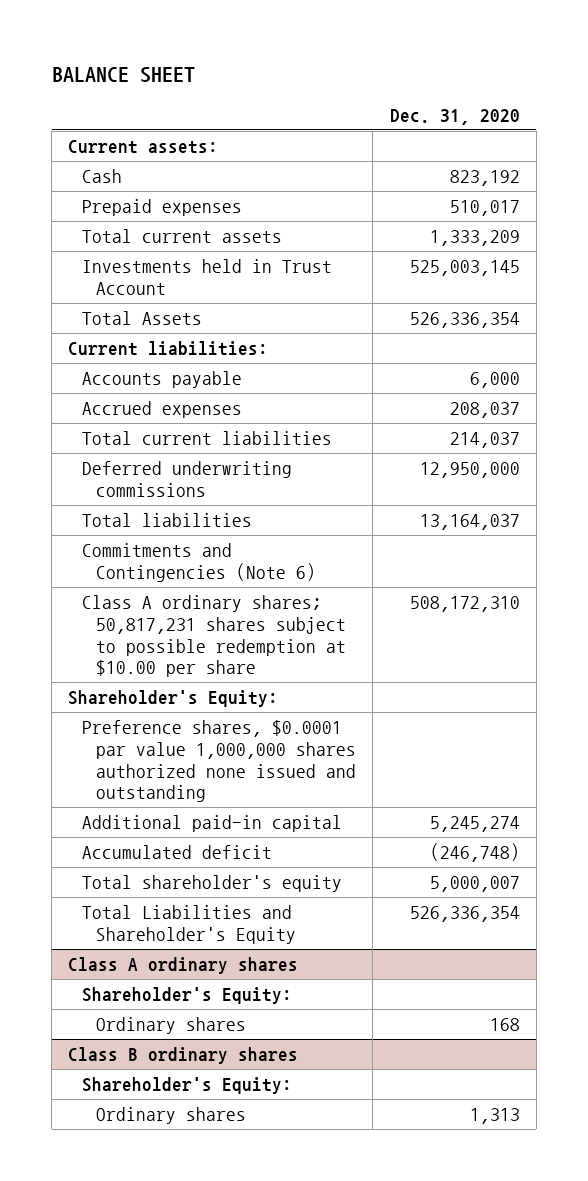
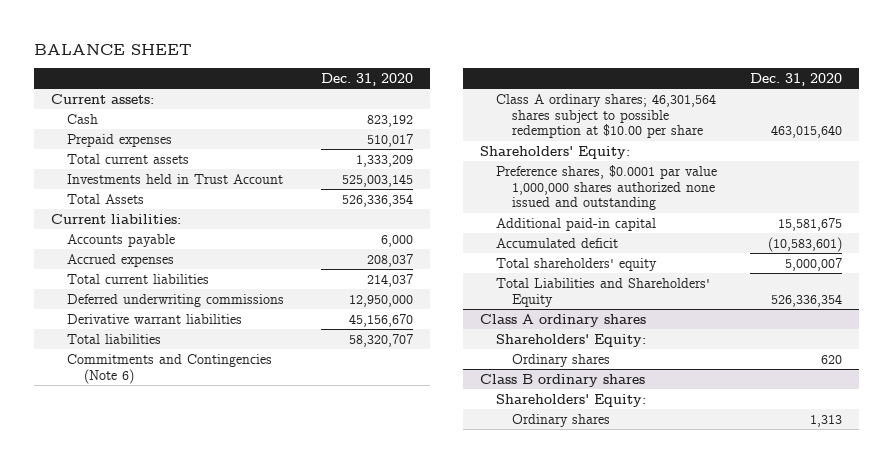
none -> [67,313,243,324] Derivative warrant liabilities
[419,513,520,530] 13,164,037 -> [349,333,414,347] 58,320,707
[82,594,347,678] Class A ordinary shares; 50,817,231 shares subject to possible redemption at $10.00 per share -> [496,93,717,139] Class A ordinary shares; 46,301,564 shares subject to possible redemption at $10.00 per share
[409,595,520,612] 508,172,310 -> [771,125,843,139] 463,015,640
[68,689,279,707] Shareholder's Equity: -> [479,145,630,159] Shareholders' Equity:
[429,815,520,832] 5,245,274 -> [778,217,843,231] 15,581,675
[429,842,520,862] (246,748) -> [768,236,843,252] (10,583,601)
[82,874,343,892] Total shareholder's equity -> [496,257,658,271] Total shareholders' equity
[82,904,297,944] Total Liabilities and Shareholder's Equity -> [496,277,711,307] Total Liabilities and Shareholders' Equity
[82,986,293,1004] Shareholder's Equity: -> [496,333,647,347] Shareholders' Equity:
[489,1017,520,1031] 168 -> [821,354,843,364] 620
[82,1076,293,1094] Shareholder's Equity: -> [496,393,647,407] Shareholders' Equity:

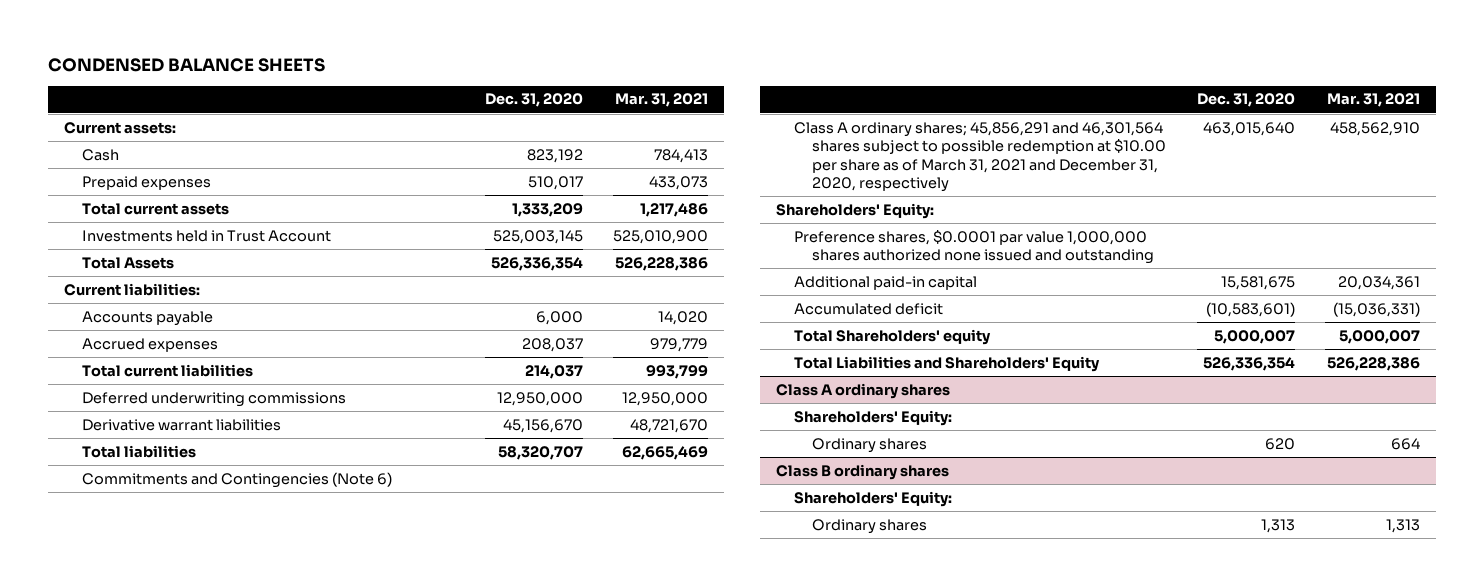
[34,43,193,55] BALANCE SHEET -> [48,58,326,73] CONDENSED BALANCE SHEETS
none -> [615,93,709,108] Mar. 31, 2021
[496,93,717,139] Class A ordinary shares; 46,301,564 shares subject to possible redemption at $10.00 per share -> [793,121,1167,193] Class A ordinary shares; 45,856,291 and 46,301,564 shares subject to possible redemption at $10.00 per share as of March 31, 2021 and December 31, 2020, respectively
[496,257,658,271] Total shareholders' equity -> [793,328,991,345] Total Shareholders' equity

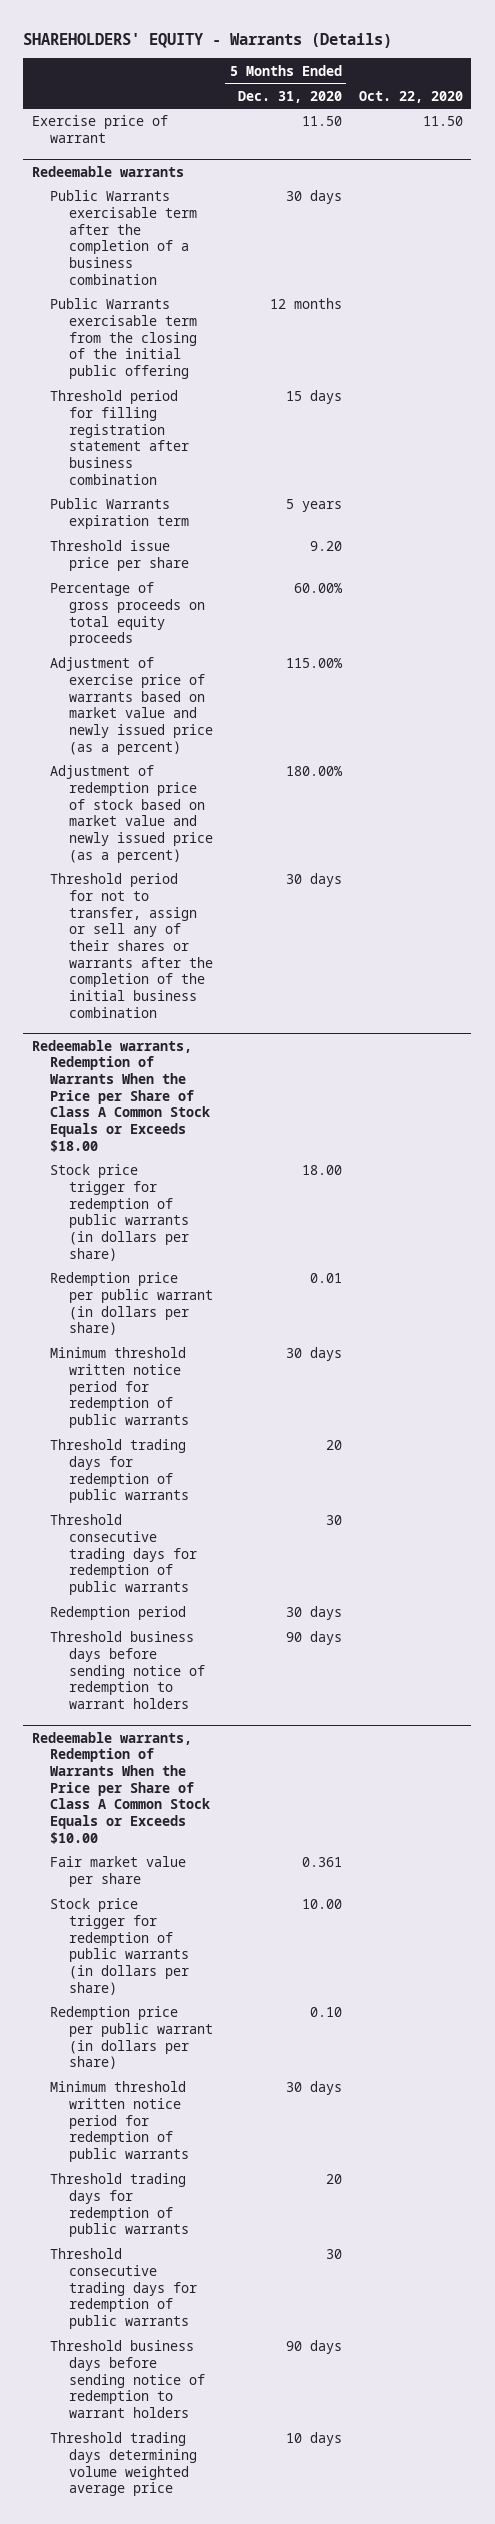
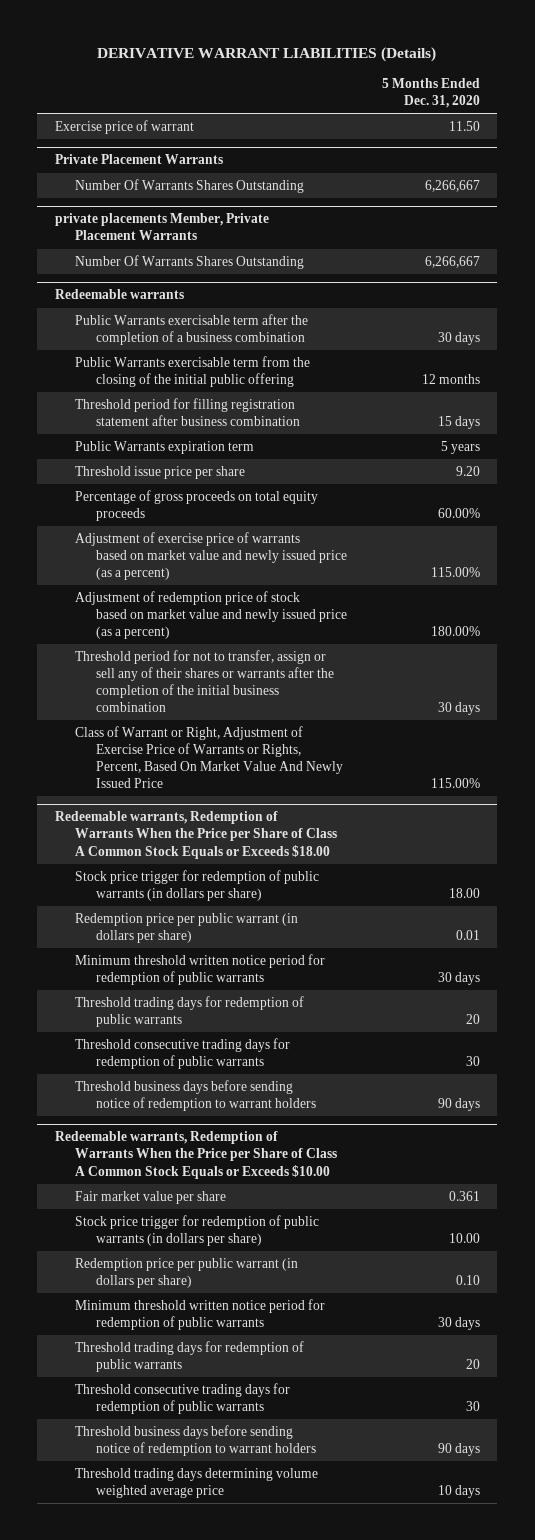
[23,32,393,48] SHAREHOLDERS' EQUITY - Warrants (Details) -> [97,46,437,62] DERIVATIVE WARRANT LIABILITIES (Details)
[358,90,463,103] Oct. 22, 2020 -> none
none -> [54,154,223,165] Private Placement Warrants
none -> [75,178,305,193] Number Of Warrants Shares Outstanding
none -> [54,213,269,241] private placements Member, Private Placement Warrants
none -> [75,254,305,269] Number Of Warrants Shares Outstanding
none -> [75,725,344,789] Class of Warrant or Right, Adjustment of Exercise Price of Warrants or Rights, Percent, Based On Market Value And Newly Issued Price
[50,1606,187,1621] Redemption period -> none

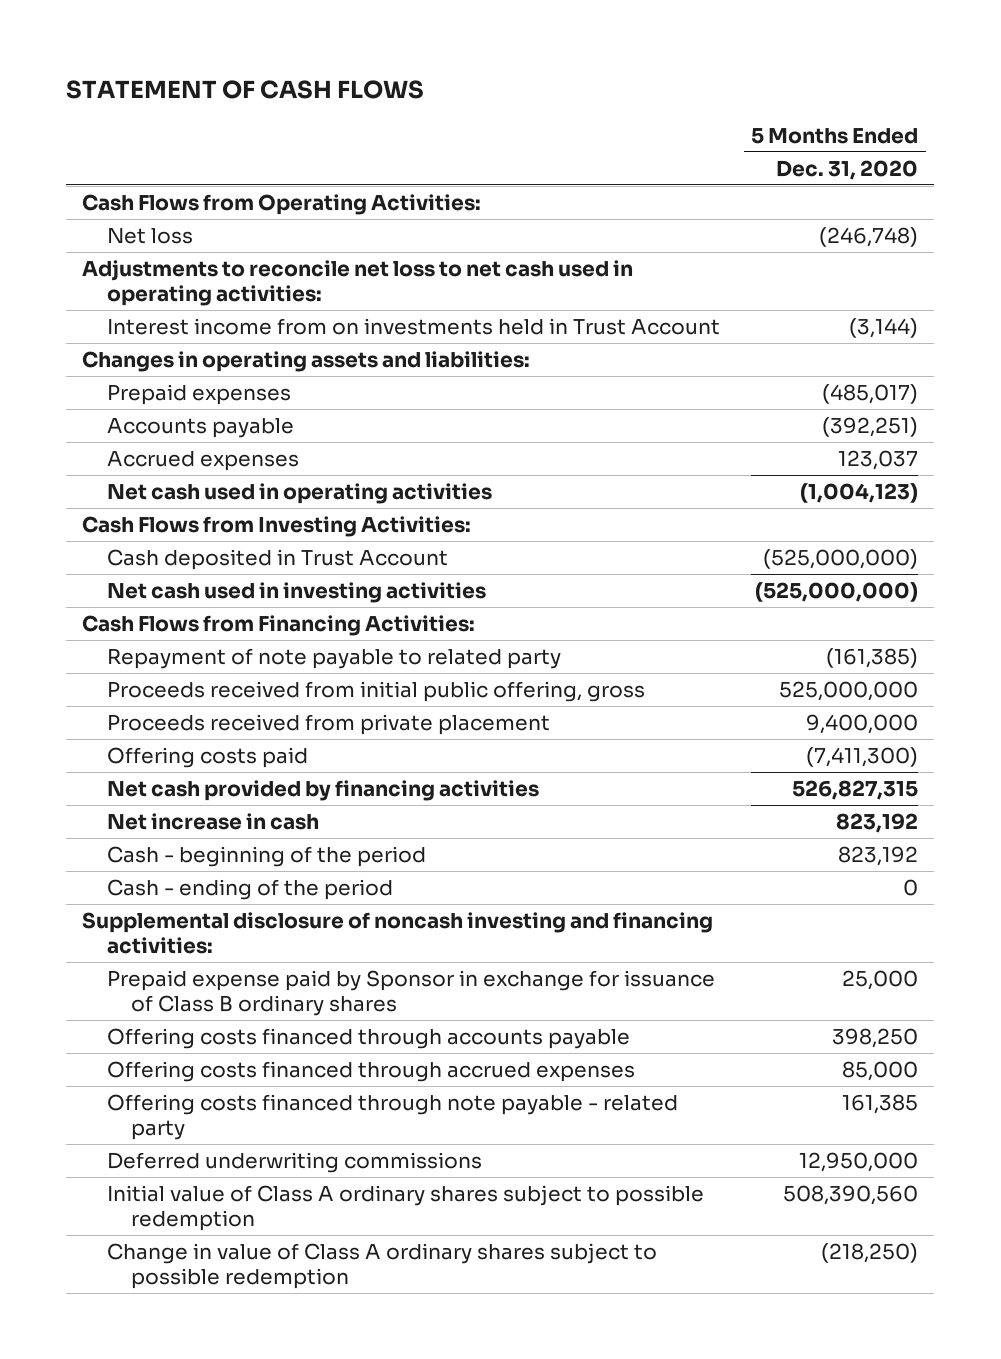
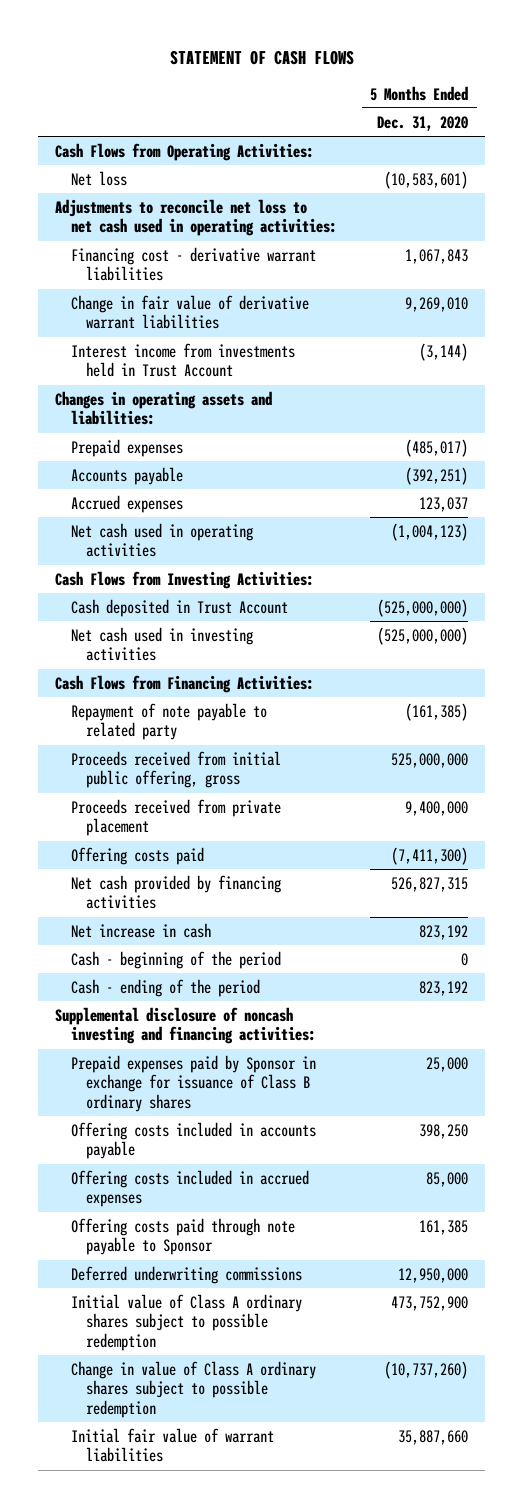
[819,226,919,247] (246,748) -> [384,170,469,189] (10,583,601)
none -> [70,246,316,282] Financing cost - derivative warrant liabilities
none -> [70,294,309,330] Change in fair value of derivative warrant liabilities
[106,317,720,335] Interest income from on investments held in Trust Account -> [70,342,295,378] Interest income from investments held in Trust Account
[838,845,919,866] 823,192 -> [461,952,469,966] 0
[903,878,919,896] 0 -> [419,980,469,996] 823,192
[106,969,715,1017] Prepaid expense paid by Sponsor in exchange for issuance of Class B ordinary shares -> [70,1054,316,1112] Prepaid expenses paid by Sponsor in exchange for issuance of Class B ordinary shares
[106,1027,630,1049] Offering costs financed through accounts payable -> [70,1121,316,1160] Offering costs included in accounts payable
[106,1060,635,1082] Offering costs financed through accrued expenses -> [70,1169,309,1208] Offering costs included in accrued expenses
[106,1093,678,1141] Offering costs financed through note payable - related party -> [70,1217,295,1256] Offering costs paid through note payable to Sponsor
[783,1184,919,1205] 508,390,560 -> [391,1295,469,1311] 473,752,900
[821,1242,919,1263] (218,250) -> [384,1360,469,1379] (10,737,260)
none -> [70,1427,274,1463] Initial fair value of warrant liabilities

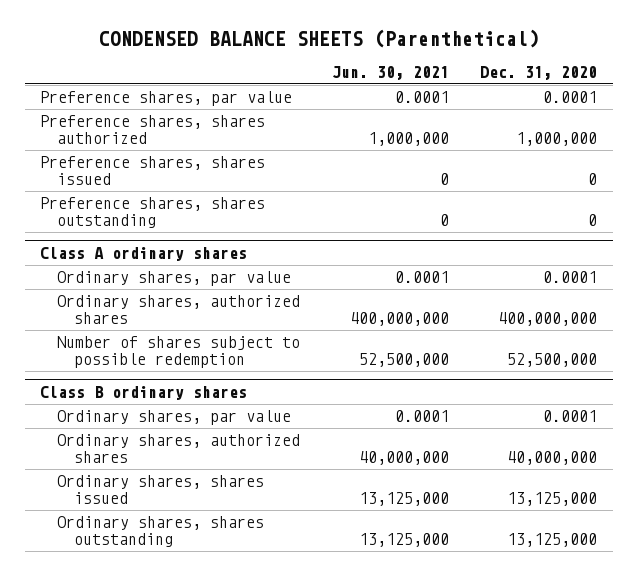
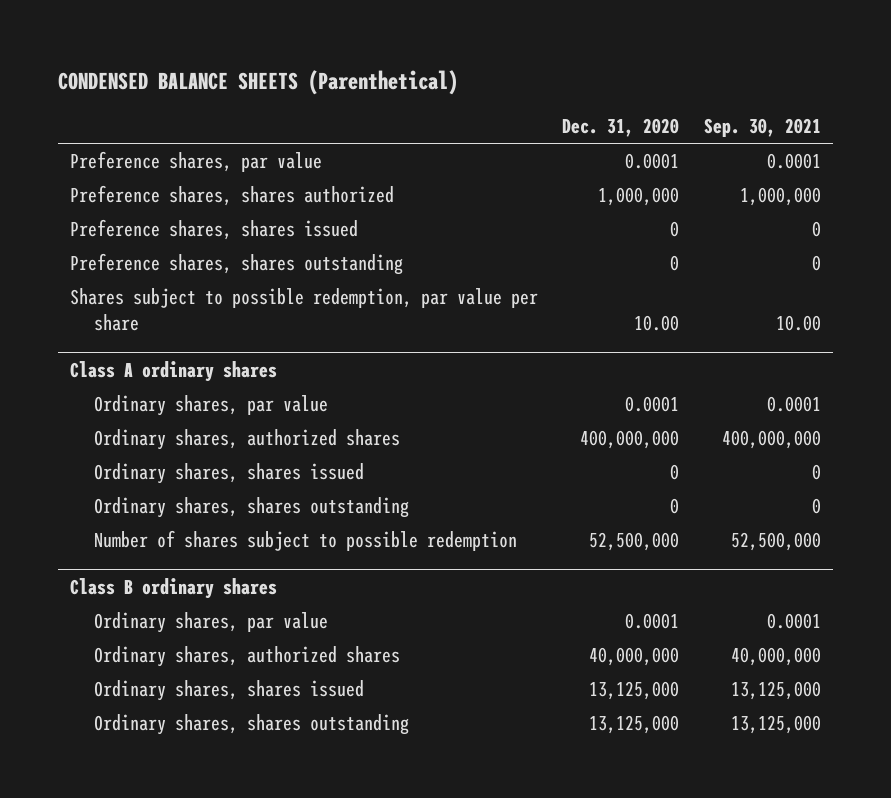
[331,66,449,81] Jun. 30, 2021 -> none
none -> [703,118,821,138] Sep. 30, 2021
none -> [70,288,539,331] Shares subject to possible redemption, par value per share
none -> [93,463,364,485] Ordinary shares, shares issued
none -> [93,497,409,519] Ordinary shares, shares outstanding

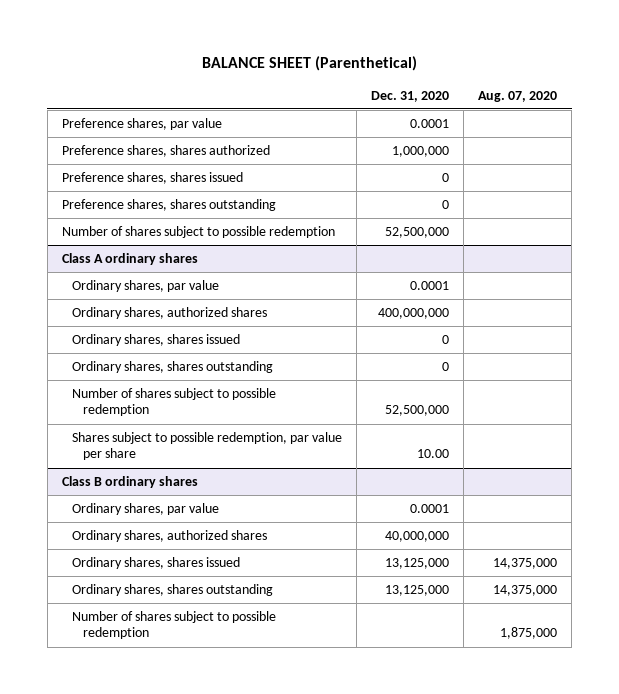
[57,70,458,96] CONDENSED BALANCE SHEETS (Parenthetical) -> [201,56,417,72] BALANCE SHEET (Parenthetical)
[703,118,821,138] Sep. 30, 2021 -> none
none -> [478,90,558,102] Aug. 07, 2020
[70,288,539,331] Shares subject to possible redemption, par value per share -> none
none -> [61,225,335,238] Number of shares subject to possible redemption
none -> [72,431,343,461] Shares subject to possible redemption, par value per share
none -> [72,610,277,640] Number of shares subject to possible redemption

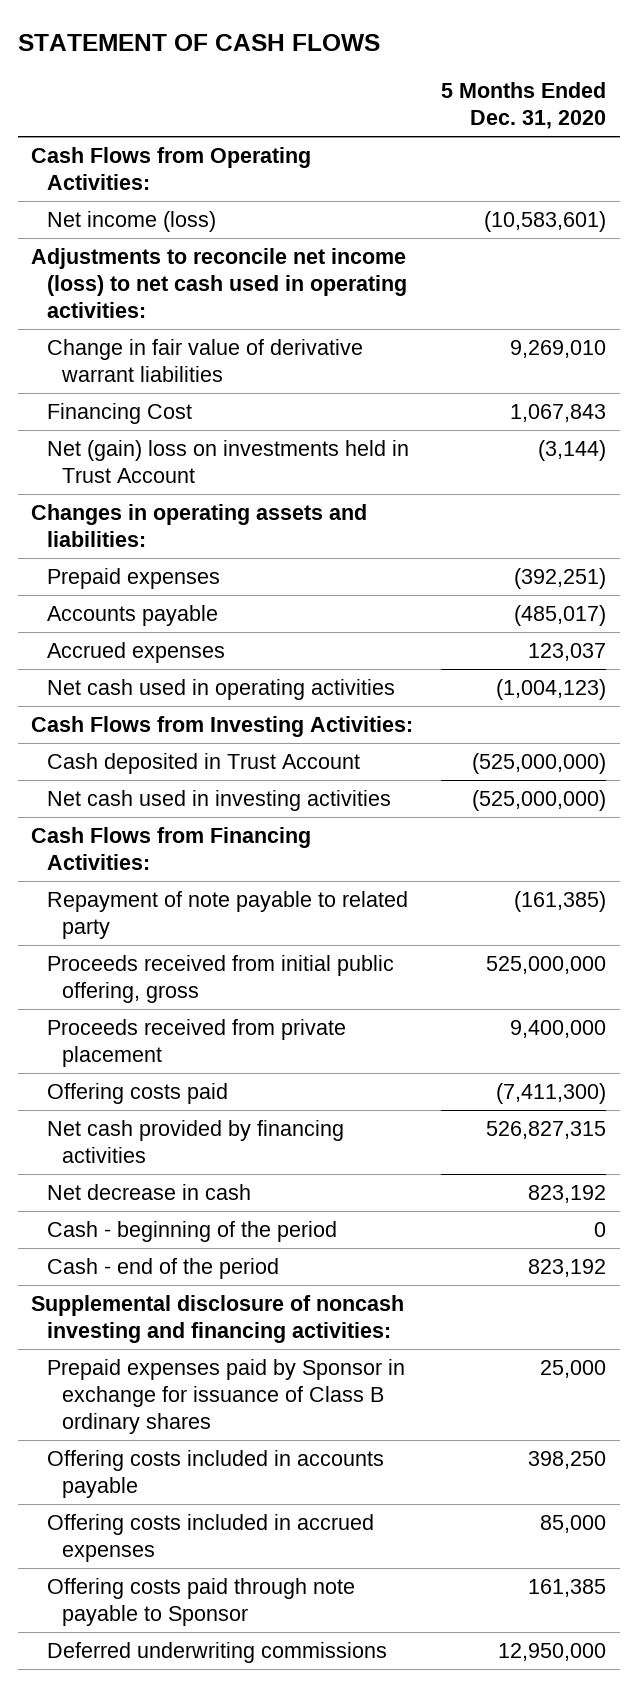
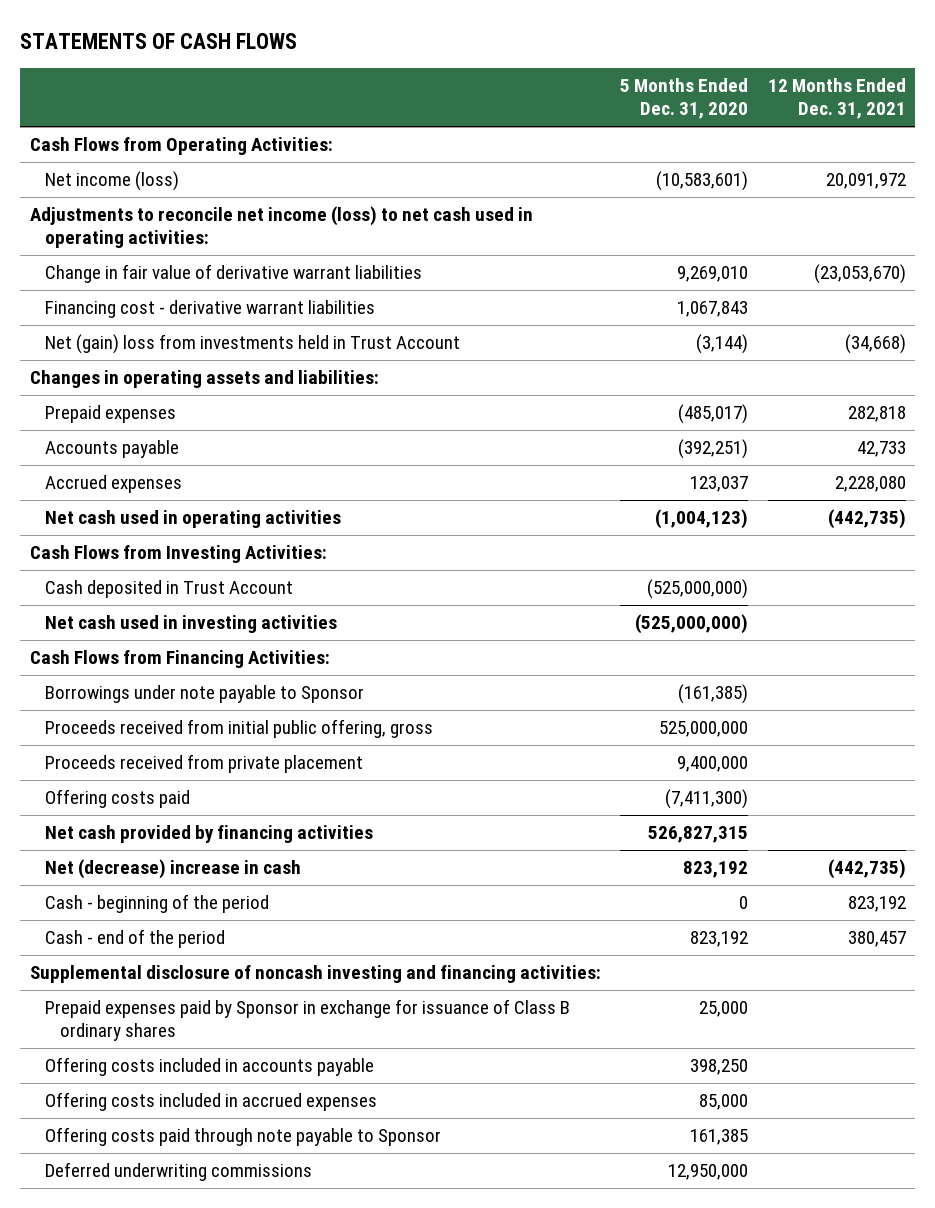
[17,33,380,51] STATEMENT OF CASH FLOWS -> [20,33,298,50] STATEMENTS OF CASH FLOWS
none -> [767,78,906,120] 12 Months Ended Dec. 31, 2021
[46,403,192,425] Financing Cost -> [44,300,375,319] Financing cost - derivative warrant liabilities
[46,440,409,483] Net (gain) loss on investments held in Trust Account -> [44,334,460,355] Net (gain) loss from investments held in Trust Account
[513,568,606,590] (392,251) -> [678,404,749,425] (485,017)
[513,605,606,627] (485,017) -> [678,439,749,460] (392,251)
[46,891,408,939] Repayment of note payable to related party -> [44,685,364,704] Borrowings under note payable to Sponsor
[46,1184,251,1201] Net decrease in cash -> [44,859,301,880] Net (decrease) increase in cash

